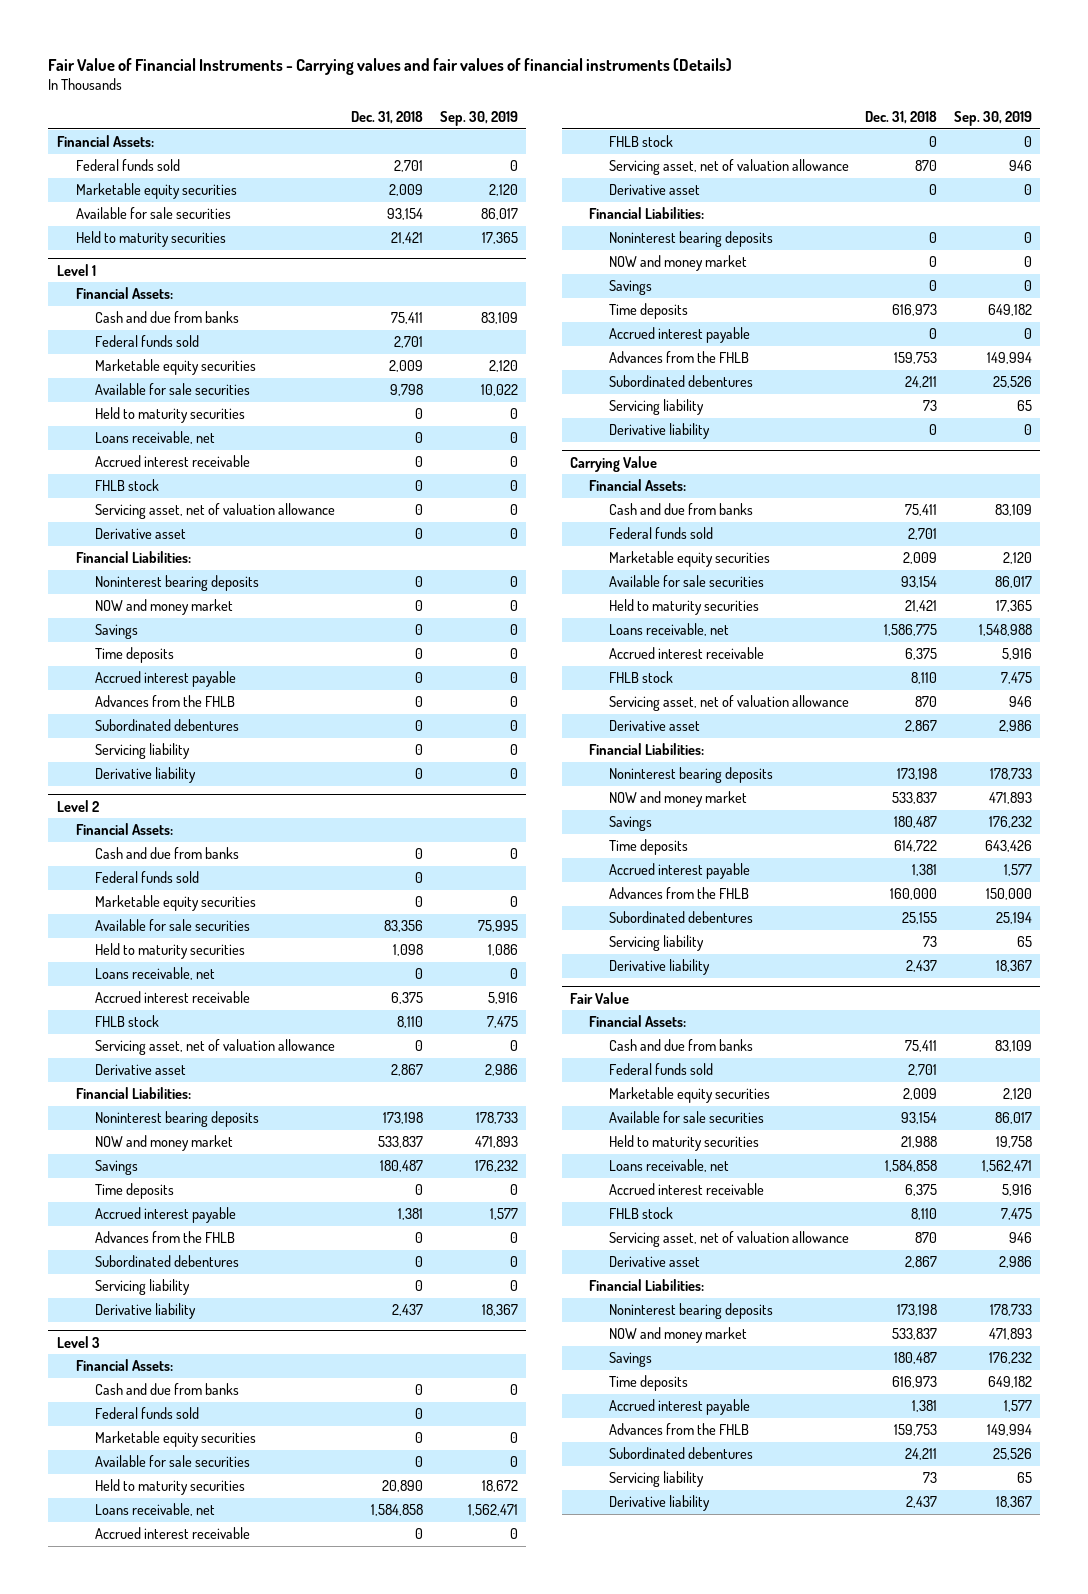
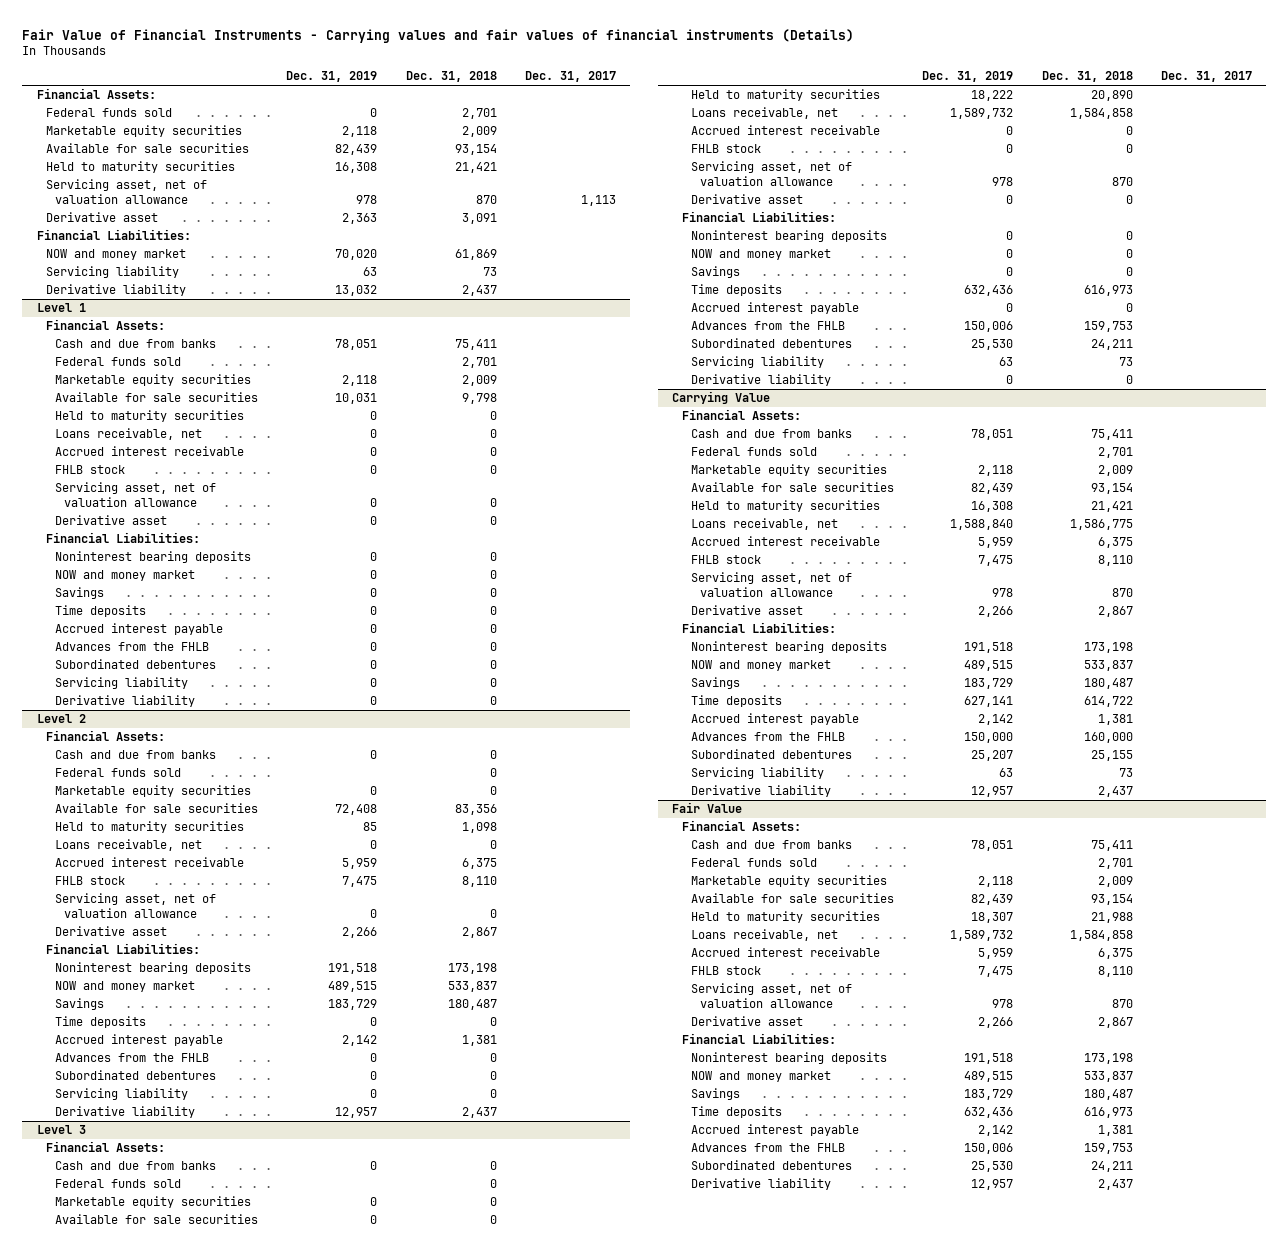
[439,110,518,126] Sep. 30, 2019 -> none
none -> [286,71,378,83] Dec. 31, 2019
none -> [524,71,616,83] Dec. 31, 2017
none -> [45,179,207,204] Servicing asset, net of valuation allowance
none -> [45,212,158,223] Derivative asset
none -> [36,229,191,241] Financial Liabilities:
none -> [45,249,186,261] NOW and money market
none -> [45,266,179,279] Servicing liability
none -> [45,284,186,297] Derivative liability
[608,1471,704,1488] Servicing liability -> none

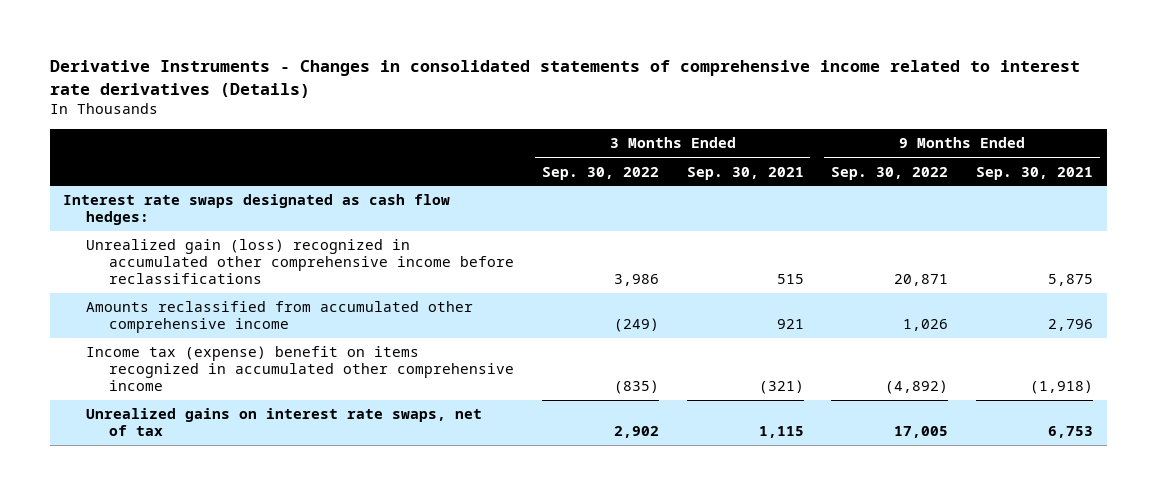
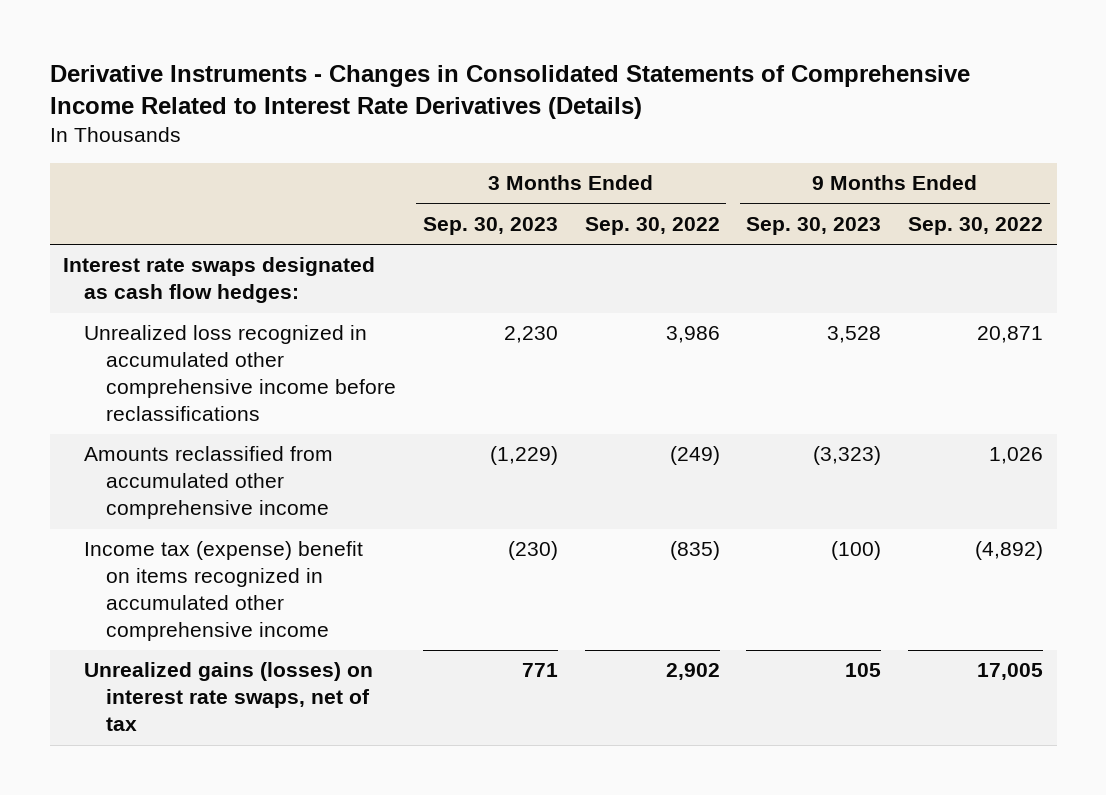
[49,60,1080,98] Derivative Instruments - Changes in consolidated statements of comprehensive income related to interest rate derivatives (Details) -> [49,64,970,120] Derivative Instruments - Changes in Consolidated Statements of Comprehensive Income Related to Interest Rate Derivatives (Details)
[686,166,804,180] Sep. 30, 2021 -> none
[975,166,1093,180] Sep. 30, 2021 -> none
none -> [422,217,558,236] Sep. 30, 2023
none -> [746,217,882,236] Sep. 30, 2023
[86,239,515,285] Unrealized gain (loss) recognized in accumulated other comprehensive income before reclassifications -> [84,325,396,422] Unrealized loss recognized in accumulated other comprehensive income before reclassifications
[86,408,483,437] Unrealized gains on interest rate swaps, net of tax -> [84,662,374,732] Unrealized gains (losses) on interest rate swaps, net of tax

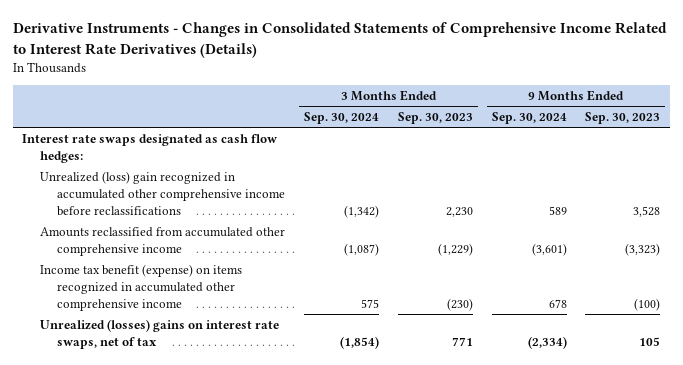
[584,217,720,236] Sep. 30, 2022 -> none
[908,217,1044,236] Sep. 30, 2022 -> none
none -> [304,112,380,125] Sep. 30, 2024
none -> [491,112,567,125] Sep. 30, 2024
[84,325,396,422] Unrealized loss recognized in accumulated other comprehensive income before reclassifications -> [39,170,286,217] Unrealized (loss) gain recognized in accumulated other comprehensive income before reclassifications
[84,541,364,642] Income tax (expense) benefit on items recognized in accumulated other comprehensive income -> [39,263,242,312] Income tax benefit (expense) on items recognized in accumulated other comprehensive income
[84,662,374,732] Unrealized gains (losses) on interest rate swaps, net of tax -> [39,318,279,349] Unrealized (losses) gains on interest rate swaps, net of tax

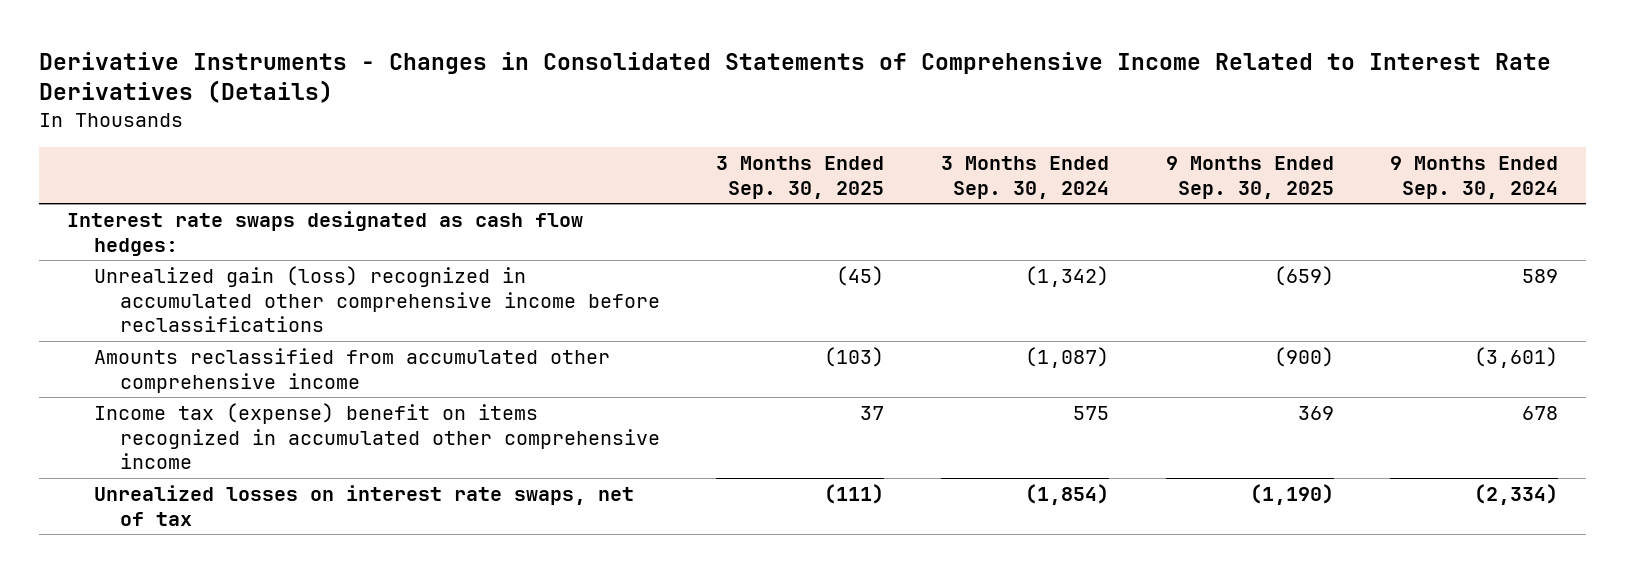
[397,112,473,125] Sep. 30, 2023 -> none
[585,112,661,125] Sep. 30, 2023 -> none
none -> [716,156,885,199] 3 Months Ended Sep. 30, 2025
none -> [1165,156,1334,199] 9 Months Ended Sep. 30, 2025
[39,170,286,217] Unrealized (loss) gain recognized in accumulated other comprehensive income before reclassifications -> [93,266,660,333] Unrealized gain (loss) recognized in accumulated other comprehensive income before reclassifications
[39,263,242,312] Income tax benefit (expense) on items recognized in accumulated other comprehensive income -> [93,403,660,470] Income tax (expense) benefit on items recognized in accumulated other comprehensive income
[39,318,279,349] Unrealized (losses) gains on interest rate swaps, net of tax -> [93,485,634,526] Unrealized losses on interest rate swaps, net of tax

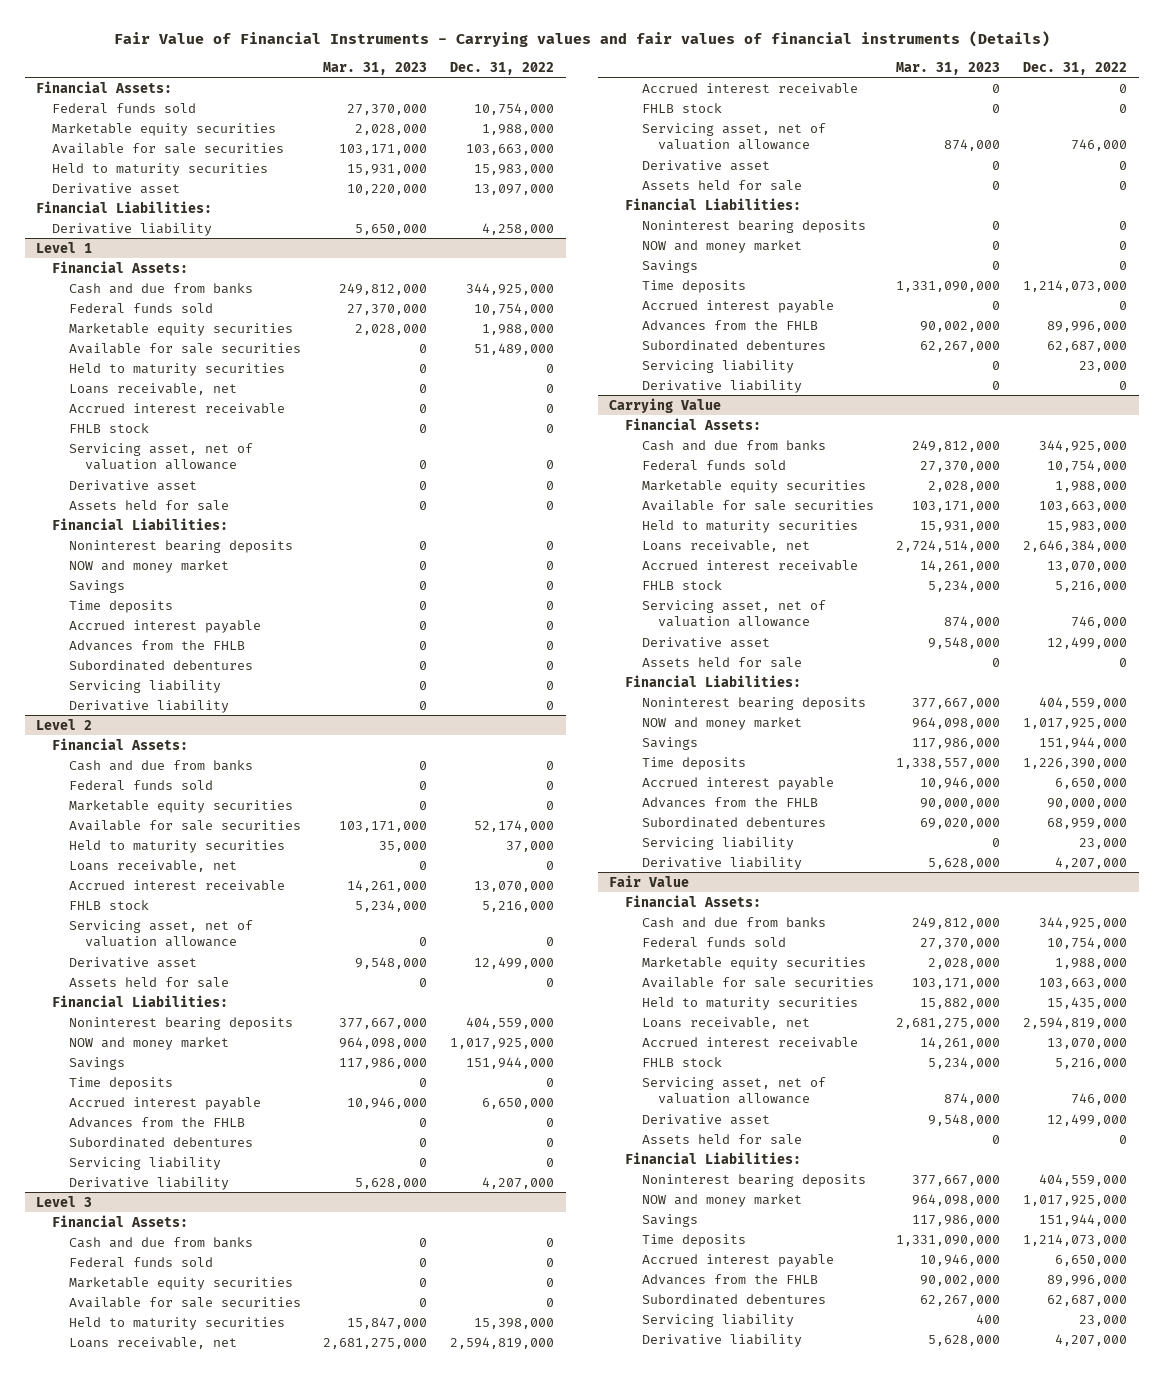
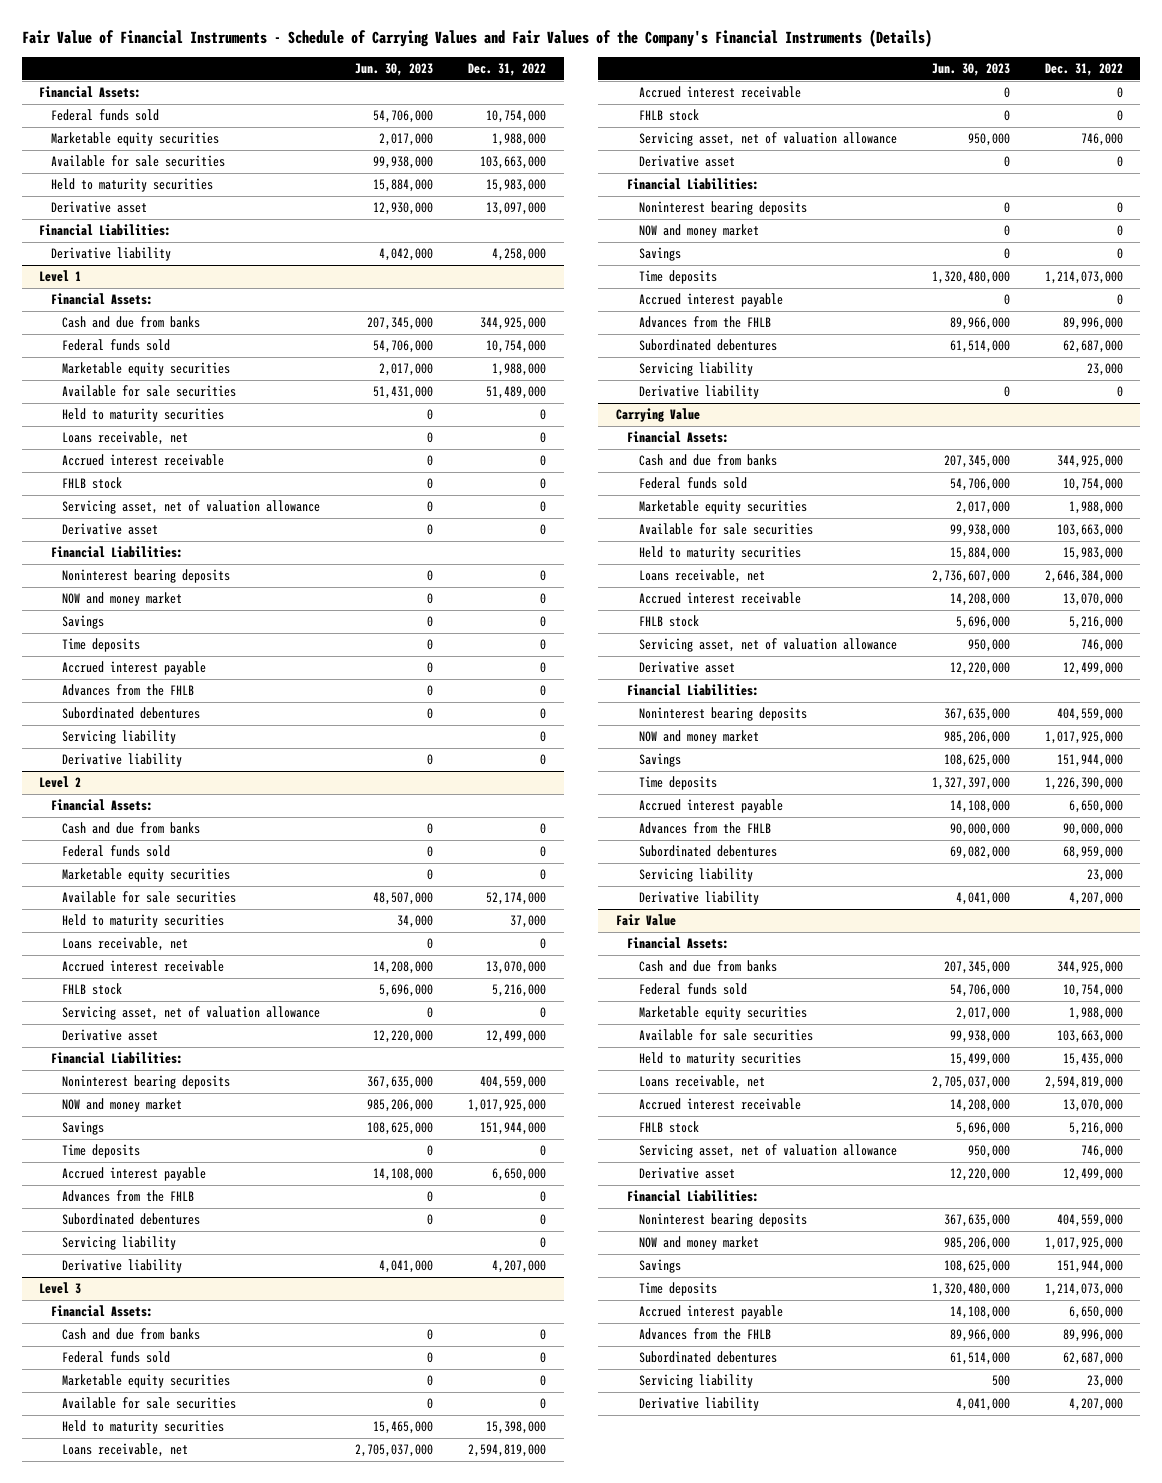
[113,31,1050,48] Fair Value of Financial Instruments - Carrying values and fair values of financial instruments (Details) -> [21,29,932,48] Fair Value of Financial Instruments - Schedule of Carrying Values and Fair Values of the Company's Financial Instruments (Details)
[323,61,428,75] Mar. 31, 2023 -> none
none -> [355,63,434,77] Jun. 30, 2023
[68,499,229,511] Assets held for sale -> none
[68,976,229,988] Assets held for sale -> none
[641,179,802,191] Assets held for sale -> none
[641,656,802,668] Assets held for sale -> none
[641,1133,802,1145] Assets held for sale -> none

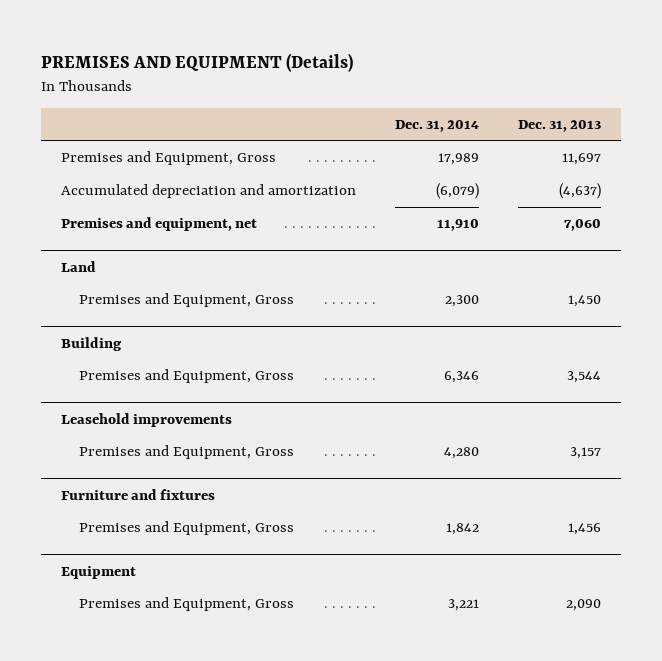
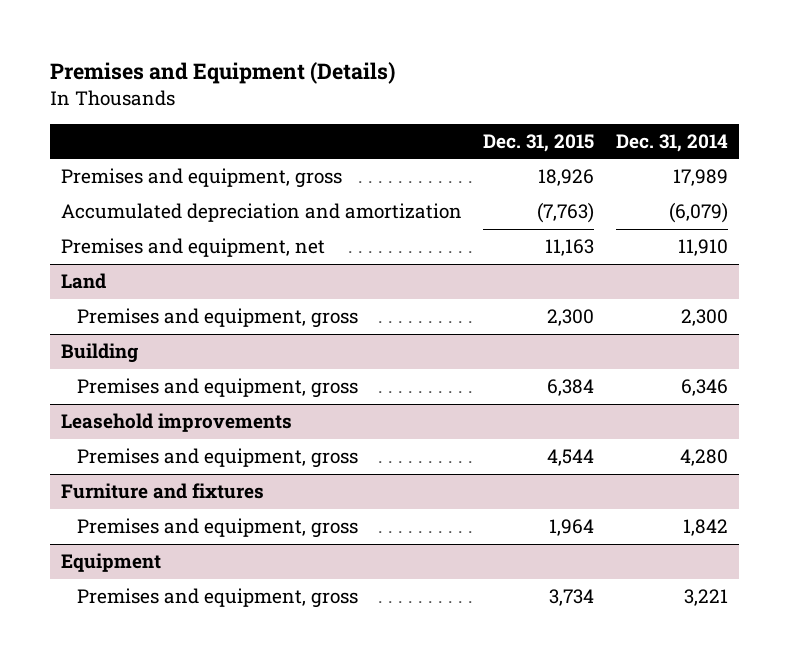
[41,52,354,72] PREMISES AND EQUIPMENT (Details) -> [49,62,395,85] Premises and Equipment (Details)
[518,119,602,132] Dec. 31, 2013 -> none
none -> [483,133,595,152] Dec. 31, 2015
[60,151,276,166] Premises and Equipment, Gross -> [60,168,342,189] Premises and equipment, gross
[78,293,294,308] Premises and Equipment, Gross -> [77,308,359,329] Premises and equipment, gross
[78,369,294,384] Premises and Equipment, Gross -> [77,378,359,399] Premises and equipment, gross
[78,445,294,460] Premises and Equipment, Gross -> [77,448,359,469] Premises and equipment, gross
[78,521,294,536] Premises and Equipment, Gross -> [77,518,359,539] Premises and equipment, gross
[78,597,294,612] Premises and Equipment, Gross -> [77,588,359,609] Premises and equipment, gross

